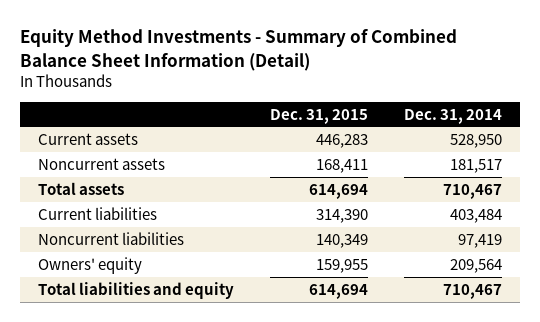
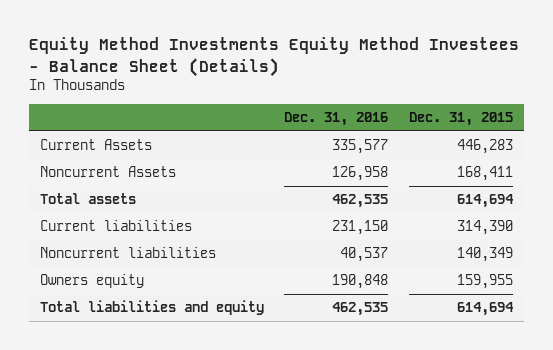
[20,29,458,71] Equity Method Investments - Summary of Combined Balance Sheet Information (Detail) -> [29,37,520,77] Equity Method Investments Equity Method Investees - Balance Sheet (Details)
[404,108,503,124] Dec. 31, 2014 -> none
none -> [284,112,389,127] Dec. 31, 2016
[38,132,139,145] Current assets -> [39,139,152,151] Current Assets
[38,157,166,170] Noncurrent assets -> [39,166,176,178] Noncurrent Assets
[38,256,143,274] Owners' equity -> [39,274,144,289] Owners equity

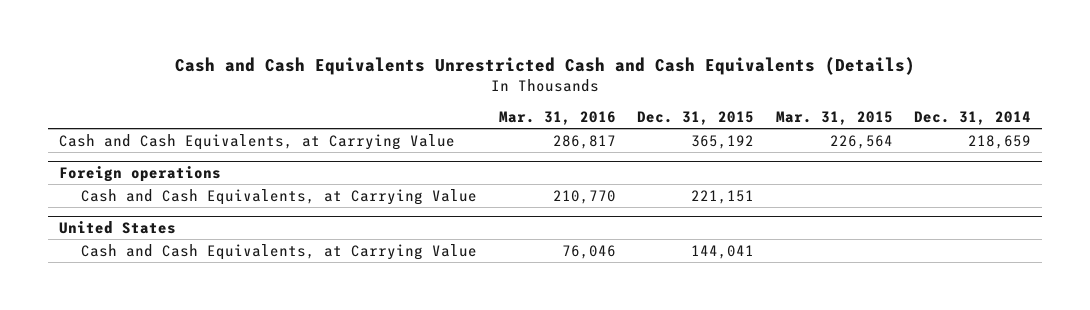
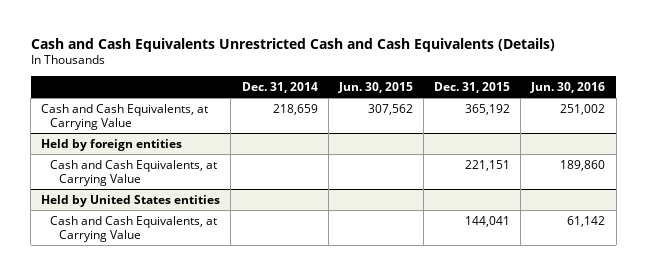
[498,111,616,126] Mar. 31, 2016 -> none
[775,111,893,126] Mar. 31, 2015 -> none
none -> [337,81,413,93] Jun. 30, 2015
none -> [530,81,606,93] Jun. 30, 2016
[58,165,221,182] Foreign operations -> [41,138,183,151] Held by foreign entities
[58,220,176,234] United States -> [41,194,221,207] Held by United States entities

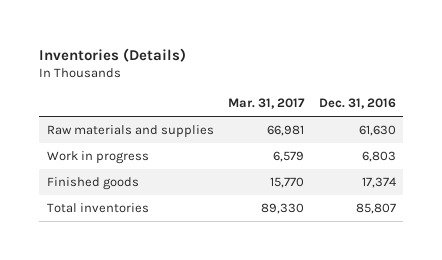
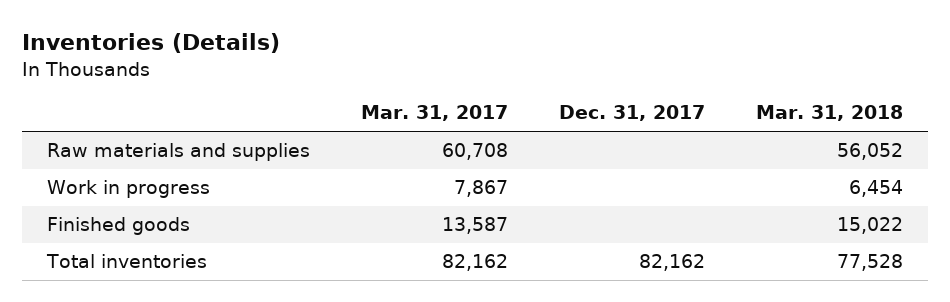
[318,98,396,110] Dec. 31, 2016 -> none
none -> [558,105,705,122] Dec. 31, 2017
none -> [755,105,903,122] Mar. 31, 2018
[267,124,305,136] 66,981 -> [441,143,508,161] 60,708
[273,150,305,162] 6,579 -> [453,180,508,198] 7,867
[270,176,305,188] 15,770 -> [441,217,508,235] 13,587
[261,202,305,214] 89,330 -> [441,254,508,272] 82,162

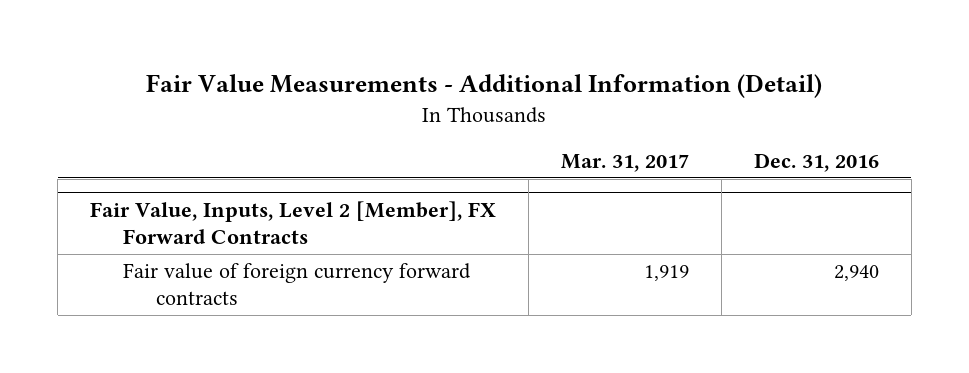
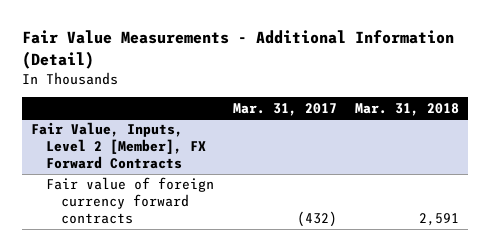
[753,153,879,173] Dec. 31, 2016 -> none
none -> [354,102,459,116] Mar. 31, 2018
[643,265,689,282] 1,919 -> [296,211,337,228] (432)

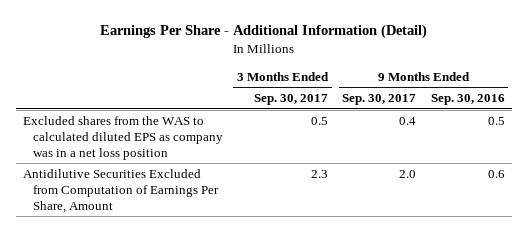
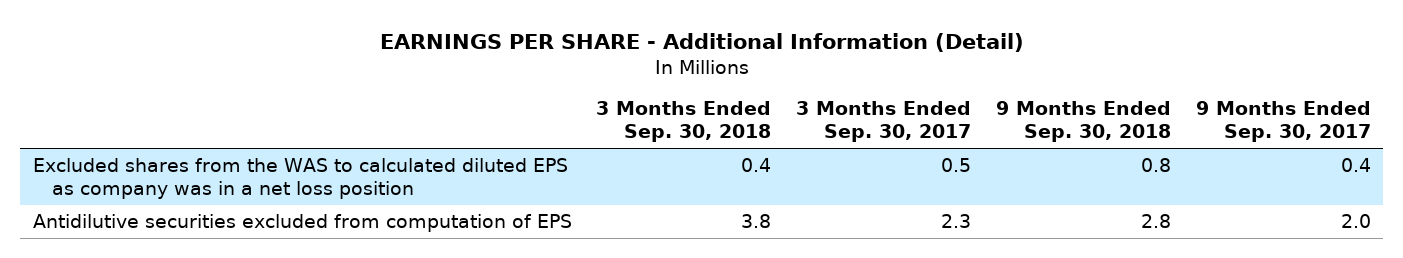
[99,24,427,40] Earnings Per Share - Additional Information (Detail) -> [379,32,1024,52] EARNINGS PER SHARE - Additional Information (Detail)
[430,94,505,106] Sep. 30, 2016 -> none
none -> [596,101,772,143] 3 Months Ended Sep. 30, 2018
none -> [995,101,1171,143] 9 Months Ended Sep. 30, 2018
[22,168,219,213] Antidilutive Securities Excluded from Computation of Earnings Per Share, Amount -> [32,214,572,233] Antidilutive securities excluded from computation of EPS

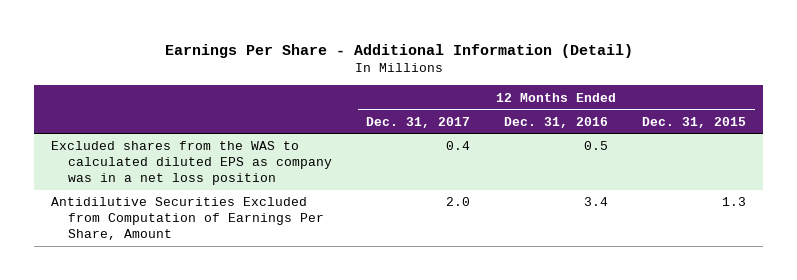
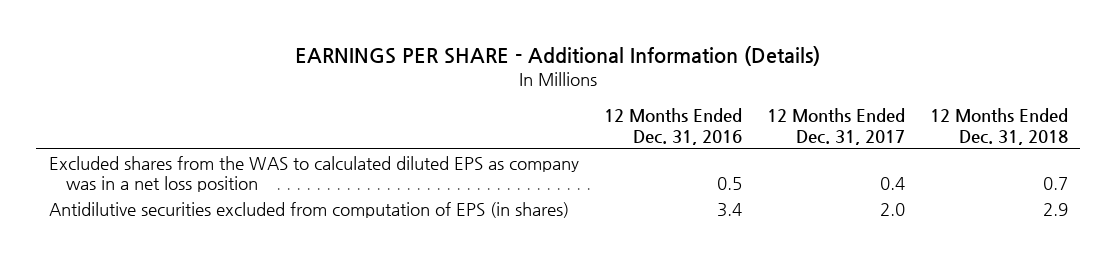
[164,43,633,58] Earnings Per Share - Additional Information (Detail) -> [295,46,821,67] EARNINGS PER SHARE - Additional Information (Details)
[642,116,747,128] Dec. 31, 2015 -> none
none -> [929,108,1068,145] 12 Months Ended Dec. 31, 2018
[51,197,325,240] Antidilutive Securities Excluded from Computation of Earnings Per Share, Amount -> [48,201,569,218] Antidilutive securities excluded from computation of EPS (in shares)

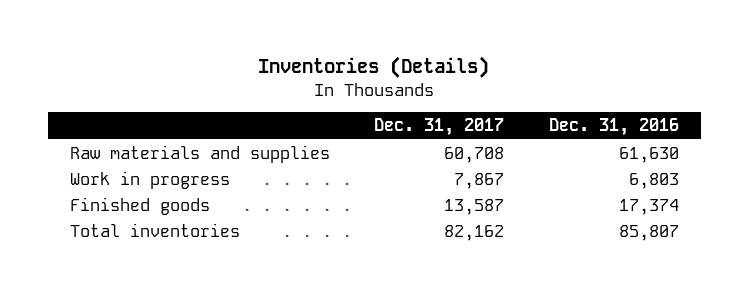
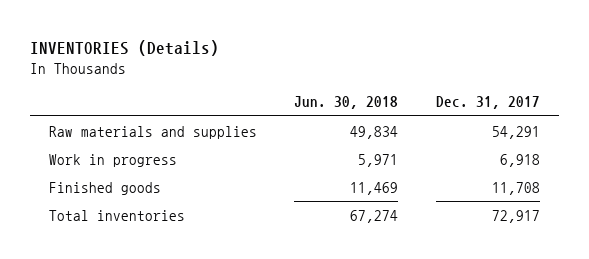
[258,56,490,79] Inventories (Details) -> [29,39,219,56] INVENTORIES (Details)
[548,118,679,137] Dec. 31, 2016 -> none
none -> [294,96,399,110] Jun. 30, 2018
[444,146,505,163] 60,708 -> [492,125,541,139] 54,291
[454,172,505,189] 7,867 -> [500,153,541,167] 6,918
[444,198,505,215] 13,587 -> [492,181,541,195] 11,708
[444,224,505,241] 82,162 -> [492,209,541,223] 72,917

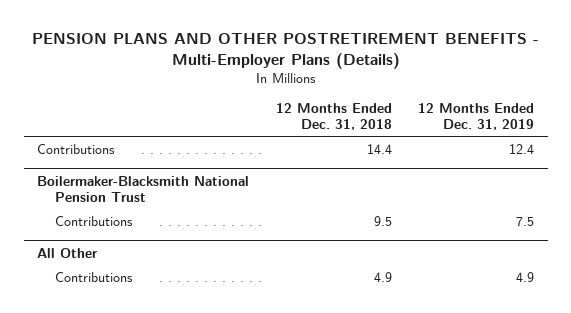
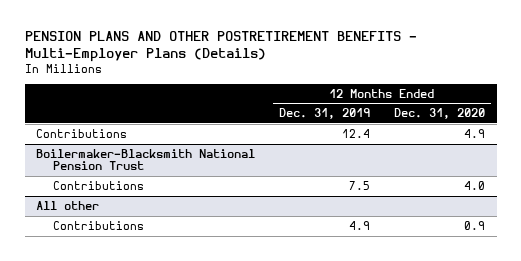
[275,102,392,130] 12 Months Ended Dec. 31, 2018 -> none
none -> [393,108,485,120] Dec. 31, 2020
[37,247,98,258] All Other -> [36,200,100,210] All other

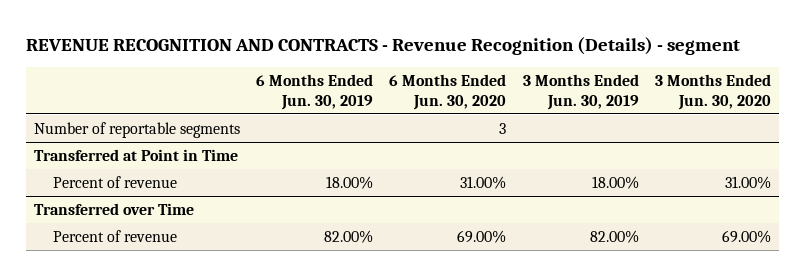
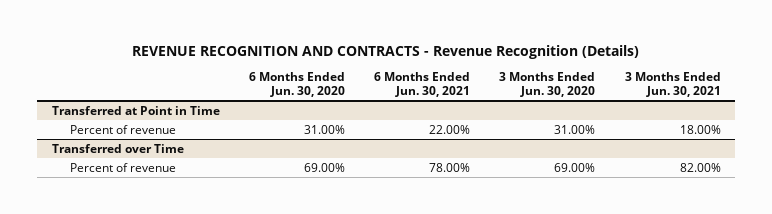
[25,36,740,55] REVENUE RECOGNITION AND CONTRACTS - Revenue Recognition (Details) - segment -> [132,44,640,59] REVENUE RECOGNITION AND CONTRACTS - Revenue Recognition (Details)
[256,73,374,111] 6 Months Ended Jun. 30, 2019 -> none
[522,73,639,111] 3 Months Ended Jun. 30, 2019 -> none
none -> [374,72,471,98] 6 Months Ended Jun. 30, 2021
none -> [624,72,721,98] 3 Months Ended Jun. 30, 2021
[33,121,240,138] Number of reportable segments -> none

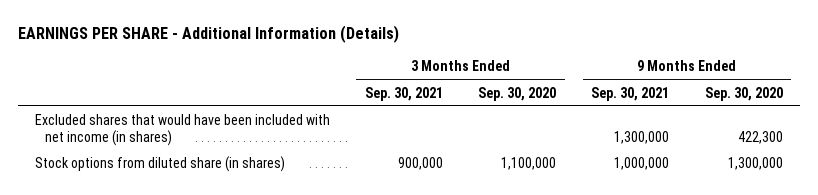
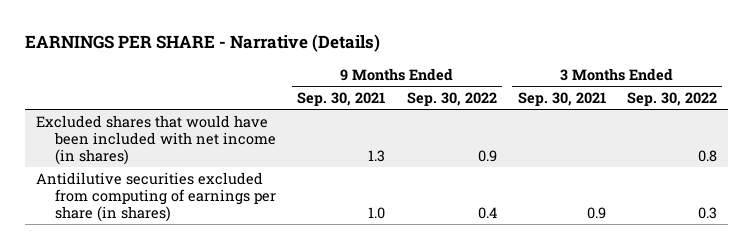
[17,24,399,43] EARNINGS PER SHARE - Additional Information (Details) -> [25,33,381,52] EARNINGS PER SHARE - Narrative (Details)
[478,86,557,101] Sep. 30, 2020 -> none
[704,86,783,101] Sep. 30, 2020 -> none
none -> [406,92,497,107] Sep. 30, 2022
none -> [627,92,718,107] Sep. 30, 2022
[614,131,670,145] 1,300,000 -> [368,150,386,163] 1.3
[35,156,286,173] Stock options from diluted share (in shares) -> [35,172,277,223] Antidilutive securities excluded from computing of earnings per share (in shares)
[398,157,444,171] 900,000 -> [586,207,606,220] 0.9
[614,157,670,171] 1,000,000 -> [368,207,386,220] 1.0

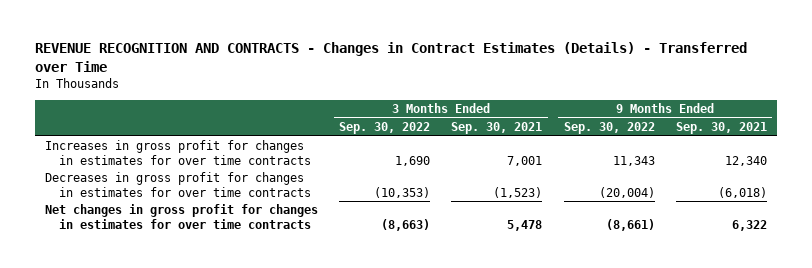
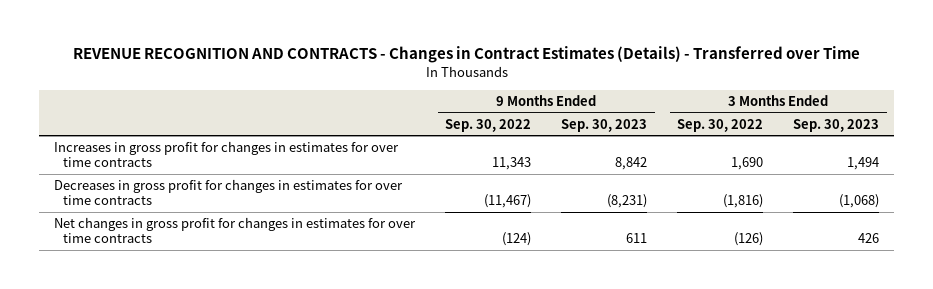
[451,122,543,135] Sep. 30, 2021 -> none
[675,122,767,135] Sep. 30, 2021 -> none
none -> [561,118,648,132] Sep. 30, 2023
none -> [793,118,880,132] Sep. 30, 2023
[374,186,431,198] (10,353) -> [723,194,764,209] (1,816)
[598,186,655,198] (20,004) -> [484,194,532,209] (11,467)
[381,218,431,231] (8,663) -> [734,232,764,247] (126)
[605,218,655,231] (8,661) -> [502,232,532,247] (124)

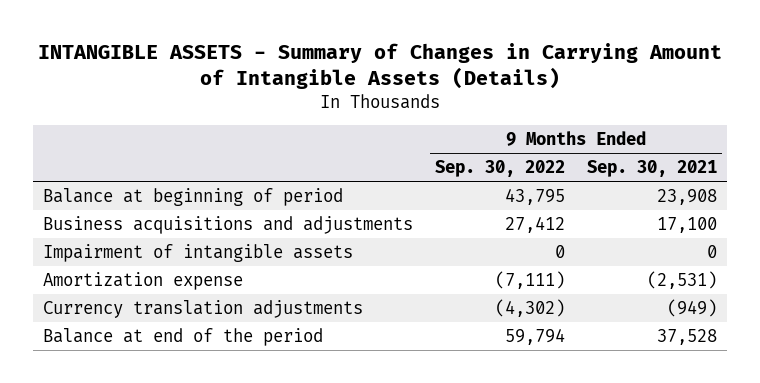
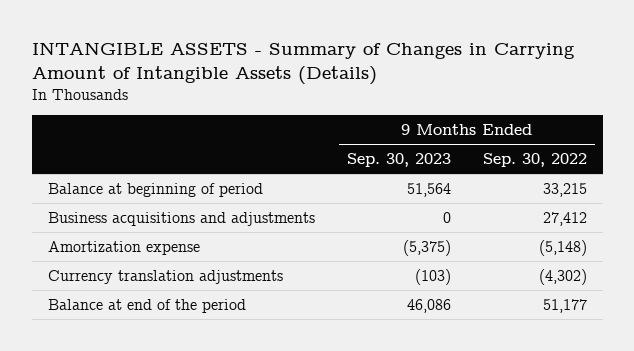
[586,160,717,178] Sep. 30, 2021 -> none
none -> [346,153,451,168] Sep. 30, 2023
[505,187,566,205] 43,795 -> [542,182,587,197] 33,215
[43,243,354,262] Impairment of intangible assets -> none
[495,270,566,289] (7,111) -> [538,239,587,256] (5,148)
[505,327,566,345] 59,794 -> [542,298,587,313] 51,177

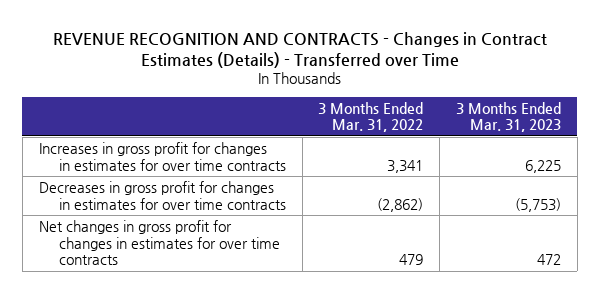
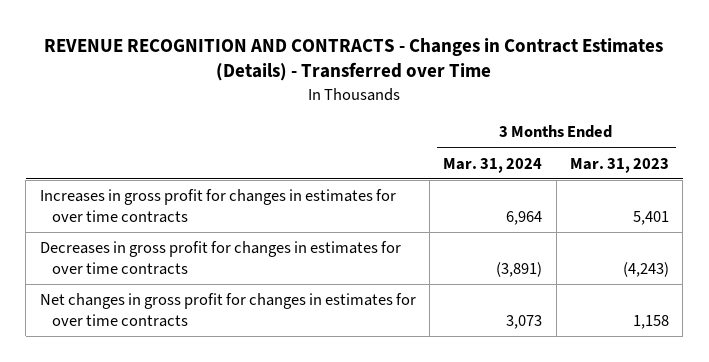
[318,101,424,133] 3 Months Ended Mar. 31, 2022 -> none
none -> [443,157,543,173] Mar. 31, 2024
[525,159,562,173] 6,225 -> [633,211,670,226] 5,401
[515,197,562,212] (5,753) -> [623,262,670,278] (4,243)
[537,254,562,266] 472 -> [633,315,670,330] 1,158

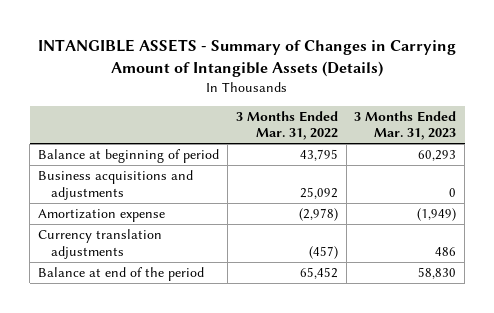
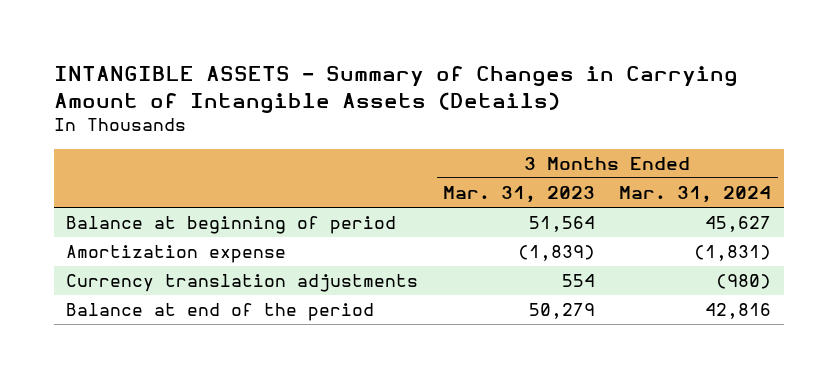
[235,110,338,141] 3 Months Ended Mar. 31, 2022 -> none
none -> [619,186,772,204] Mar. 31, 2024
[38,170,194,200] Business acquisitions and adjustments -> none
[418,150,457,162] 60,293 -> [528,216,595,233] 51,564
[417,208,457,222] (1,949) -> [517,245,595,262] (1,839)
[435,246,457,256] 486 -> [561,274,595,288] 554
[418,267,457,280] 58,830 -> [528,303,595,320] 50,279

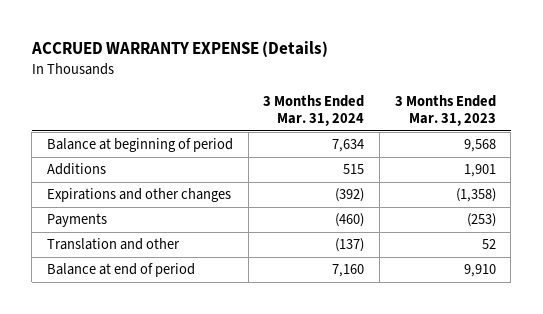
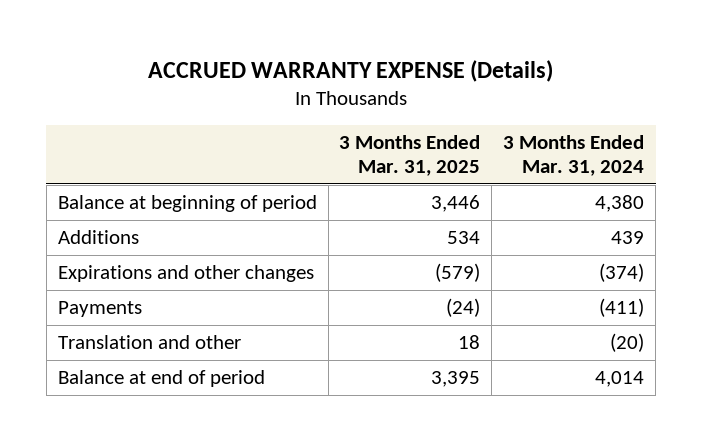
[394,94,496,127] 3 Months Ended Mar. 31, 2023 -> none
none -> [339,135,481,176] 3 Months Ended Mar. 31, 2025
[332,139,365,153] 7,634 -> [595,195,645,213] 4,380
[343,164,365,175] 515 -> [611,231,645,245] 439
[335,188,365,203] (392) -> [599,263,645,283] (374)
[335,213,365,228] (460) -> [599,298,645,318] (411)
[335,238,365,253] (137) -> [610,333,645,353] (20)
[332,264,365,278] 7,160 -> [595,371,645,388] 4,014

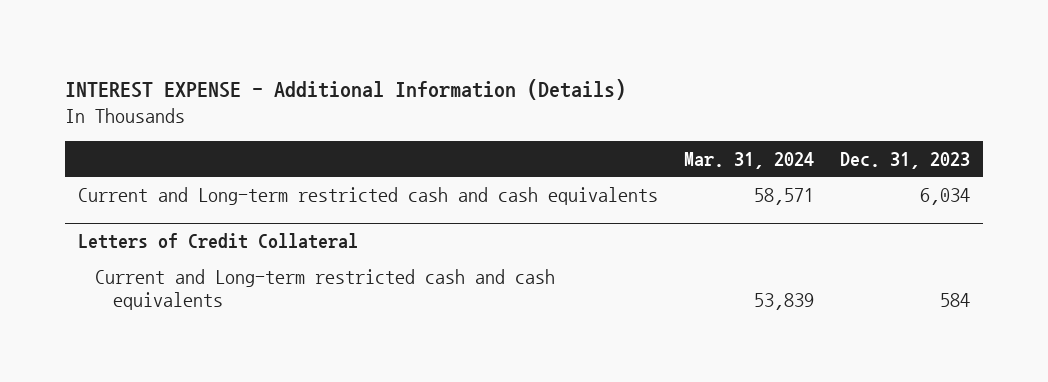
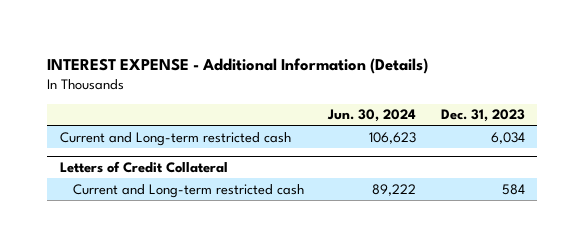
[684,151,815,169] Mar. 31, 2024 -> none
none -> [327,109,417,123] Jun. 30, 2024
[78,186,659,205] Current and Long-term restricted cash and cash equivalents -> [59,131,291,146] Current and Long-term restricted cash
[95,268,556,310] Current and Long-term restricted cash and cash equivalents -> [72,183,304,198] Current and Long-term restricted cash

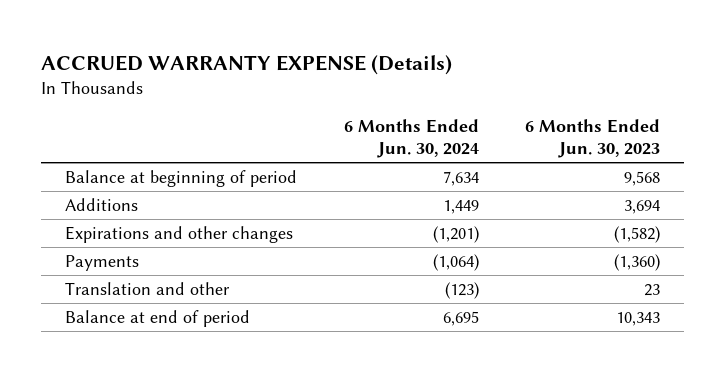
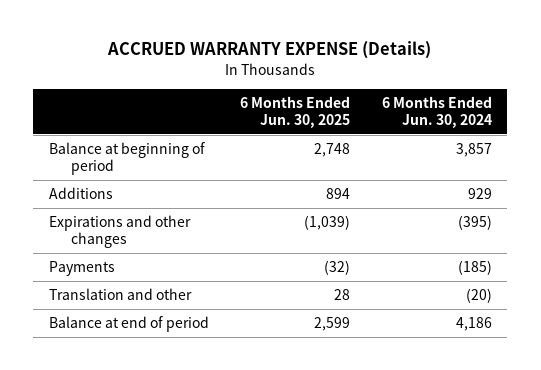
[525,119,661,159] 6 Months Ended Jun. 30, 2023 -> none
none -> [240,95,351,129] 6 Months Ended Jun. 30, 2025
[442,170,479,186] 7,634 -> [455,142,492,157] 3,857
[442,199,479,214] 1,449 -> [467,187,492,199] 929
[432,225,479,243] (1,201) -> [457,214,492,230] (395)
[432,253,479,271] (1,064) -> [457,259,492,275] (185)
[444,281,479,299] (123) -> [465,287,492,303] (20)
[442,310,479,326] 6,695 -> [455,316,492,331] 4,186

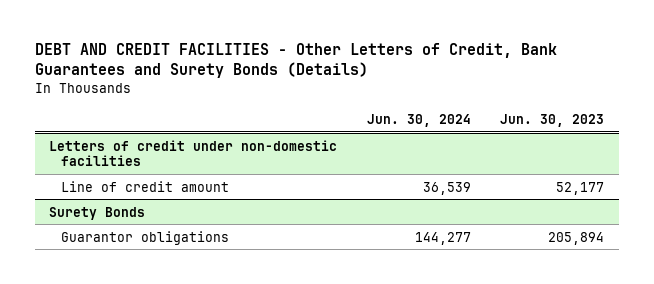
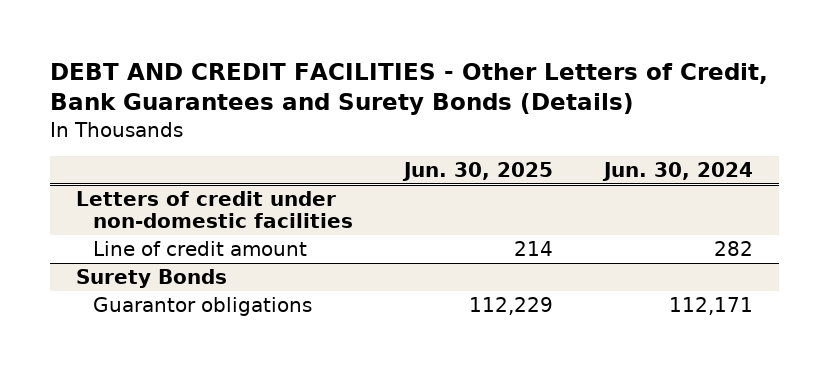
[500,113,605,127] Jun. 30, 2023 -> none
none -> [401,161,553,181] Jun. 30, 2025
[422,181,471,195] 36,539 -> [714,240,754,256] 282
[414,231,471,245] 144,277 -> [669,296,754,315] 112,171

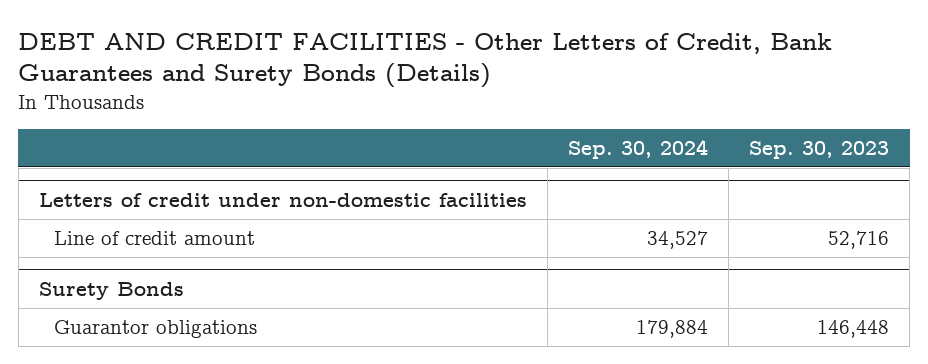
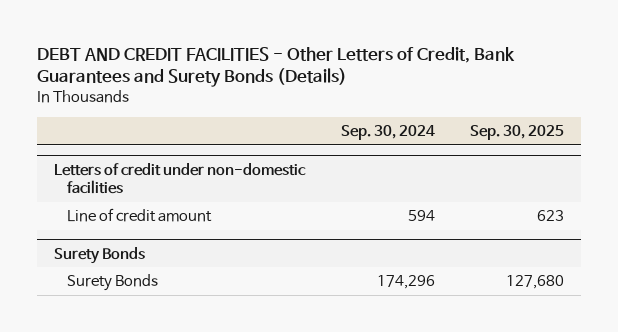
[749,140,890,159] Sep. 30, 2023 -> none
none -> [469,125,564,141] Sep. 30, 2025
[647,230,709,249] 34,527 -> [407,210,435,222] 594
[53,319,257,338] Guarantor obligations -> none
none -> [66,274,158,292] Surety Bonds

